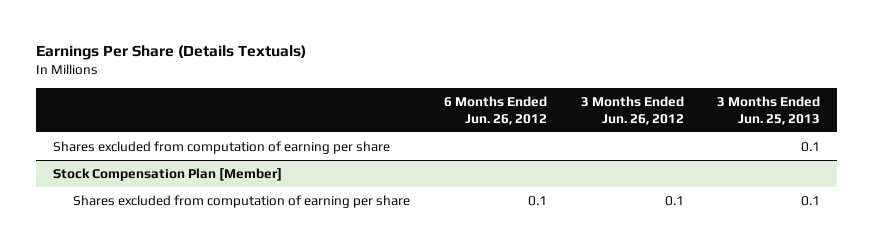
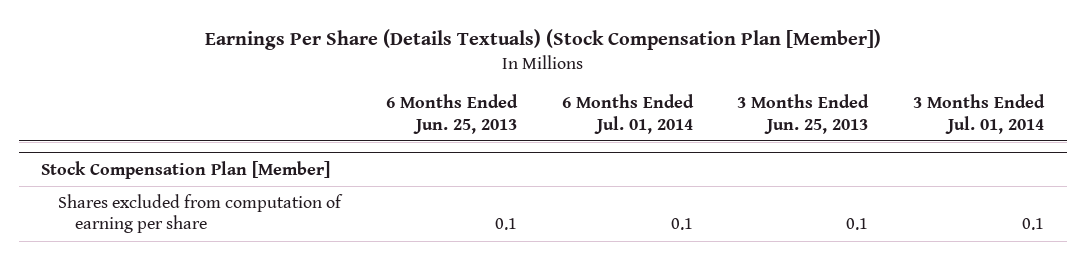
[35,45,306,61] Earnings Per Share (Details Textuals) -> [204,29,881,51] Earnings Per Share (Details Textuals) (Stock Compensation Plan [Member])
[443,95,547,125] 6 Months Ended Jun. 26, 2012 -> none
[580,95,684,125] 3 Months Ended Jun. 26, 2012 -> none
none -> [385,94,518,134] 6 Months Ended Jun. 25, 2013
none -> [561,94,694,134] 6 Months Ended Jul. 01, 2014
none -> [913,94,1046,134] 3 Months Ended Jul. 01, 2014
[52,140,390,154] Shares excluded from computation of earning per share -> none

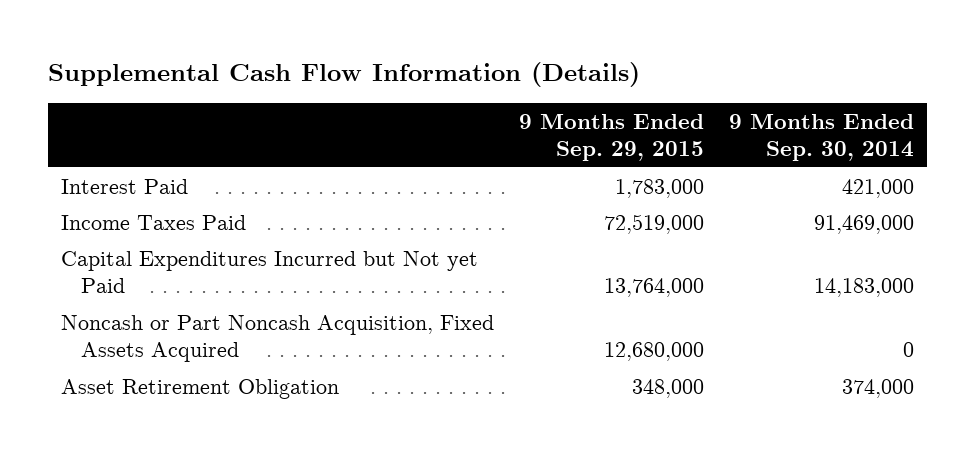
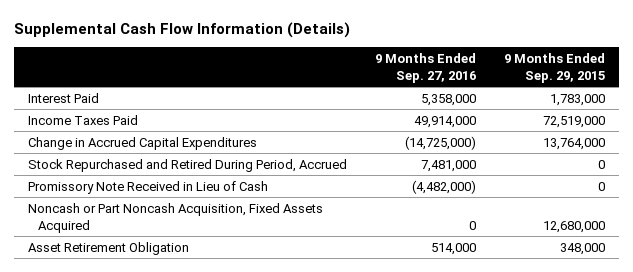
[729,113,915,161] 9 Months Ended Sep. 30, 2014 -> none
none -> [375,52,477,83] 9 Months Ended Sep. 27, 2016
[60,250,478,293] Capital Expenditures Incurred but Not yet Paid -> [27,136,257,150] Change in Accrued Capital Expenditures
none -> [27,158,347,172] Stock Repurchased and Retired During Period, Accrued
none -> [27,180,268,194] Promissory Note Received in Lieu of Cash

